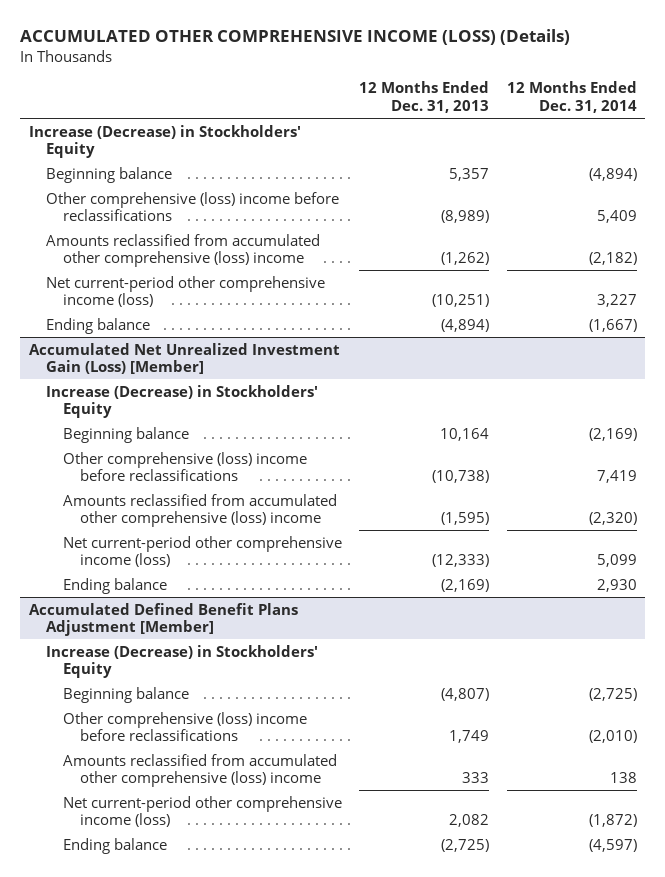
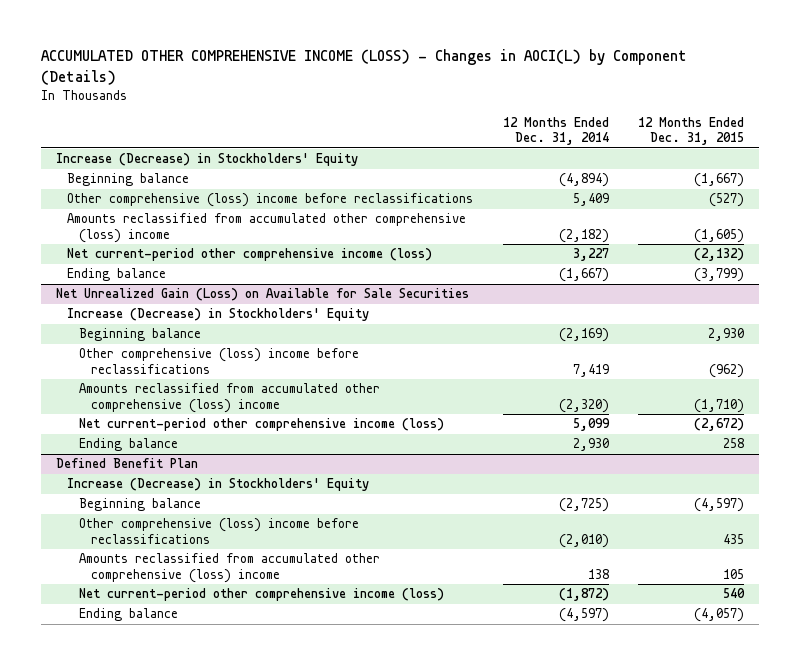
[20,29,571,46] ACCUMULATED OTHER COMPREHENSIVE INCOME (LOSS) (Details) -> [40,49,687,85] ACCUMULATED OTHER COMPREHENSIVE INCOME (LOSS) - Changes in AOCI(L) by Component (Details)
[359,81,490,113] 12 Months Ended Dec. 31, 2013 -> none
none -> [638,117,745,146] 12 Months Ended Dec. 31, 2015
[28,342,340,374] Accumulated Net Unrealized Investment Gain (Loss) [Member] -> [55,288,469,302] Net Unrealized Gain (Loss) on Available for Sale Securities
[28,602,298,636] Accumulated Defined Benefit Plans Adjustment [Member] -> [55,458,198,469] Defined Benefit Plan

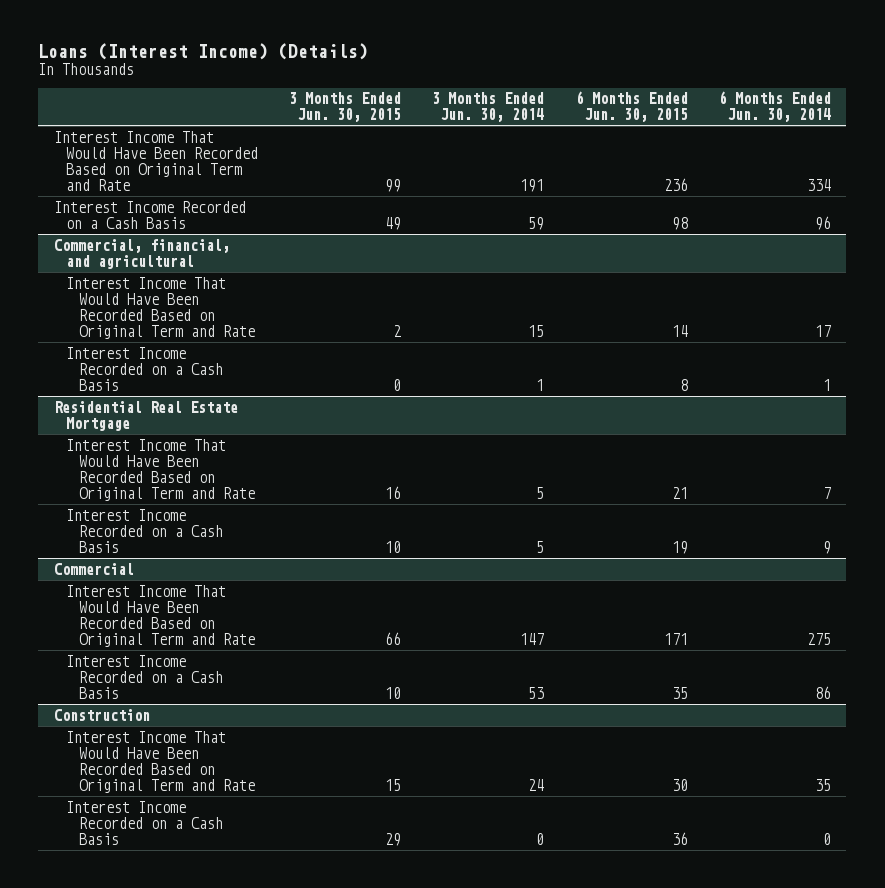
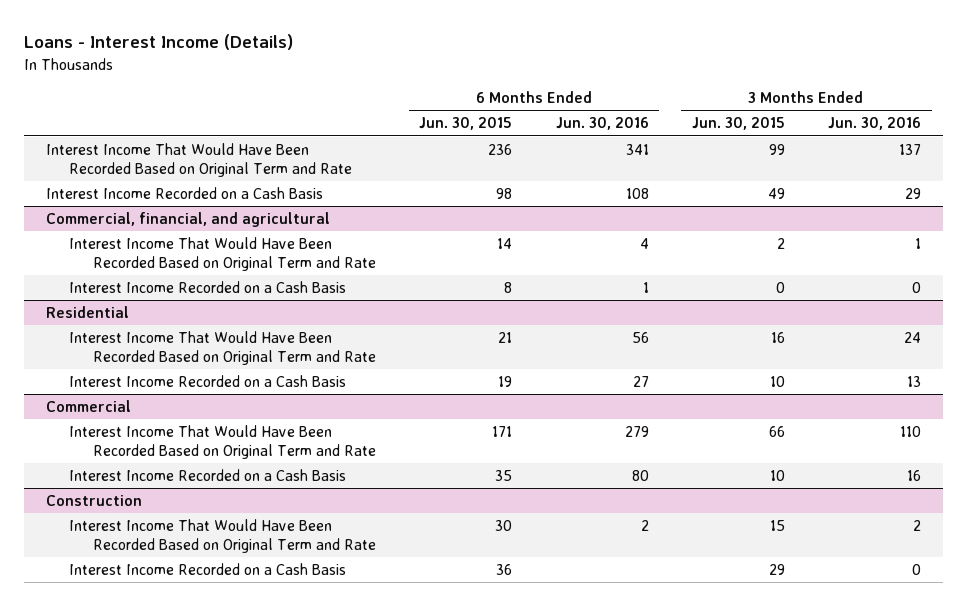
[38,42,369,60] Loans (Interest Income) (Details) -> [24,34,294,51] Loans - Interest Income (Details)
[432,92,545,123] 3 Months Ended Jun. 30, 2014 -> none
[718,91,831,123] 6 Months Ended Jun. 30, 2014 -> none
none -> [555,117,649,131] Jun. 30, 2016
none -> [828,117,922,131] Jun. 30, 2016
[53,400,238,431] Residential Real Estate Mortgage -> [45,305,129,318] Residential

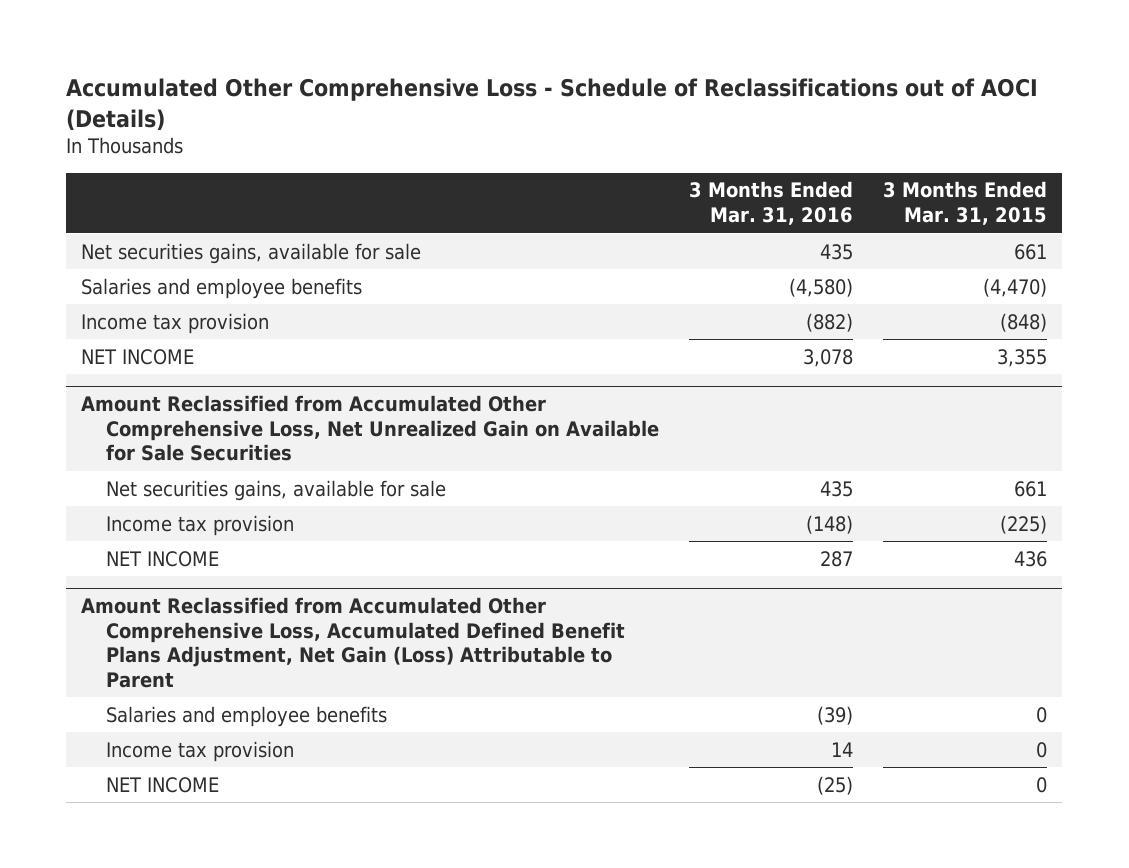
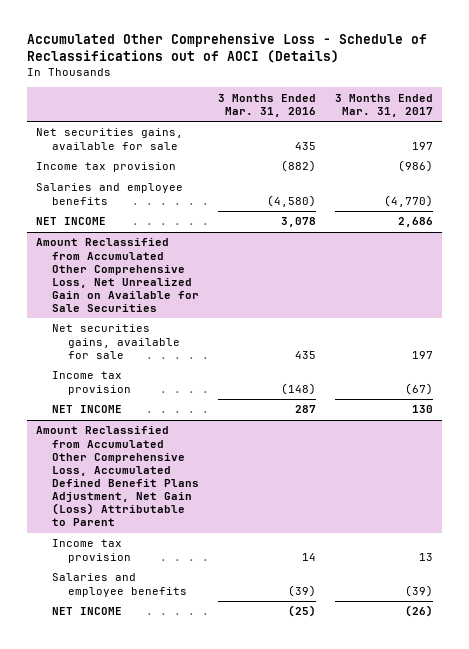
[883,181,1048,226] 3 Months Ended Mar. 31, 2015 -> none
none -> [334,93,433,117] 3 Months Ended Mar. 31, 2017
[81,277,363,299] Salaries and employee benefits -> [36,183,184,205] Salaries and employee benefits
[106,705,388,727] Salaries and employee benefits -> [52,573,188,597] Salaries and employee benefits

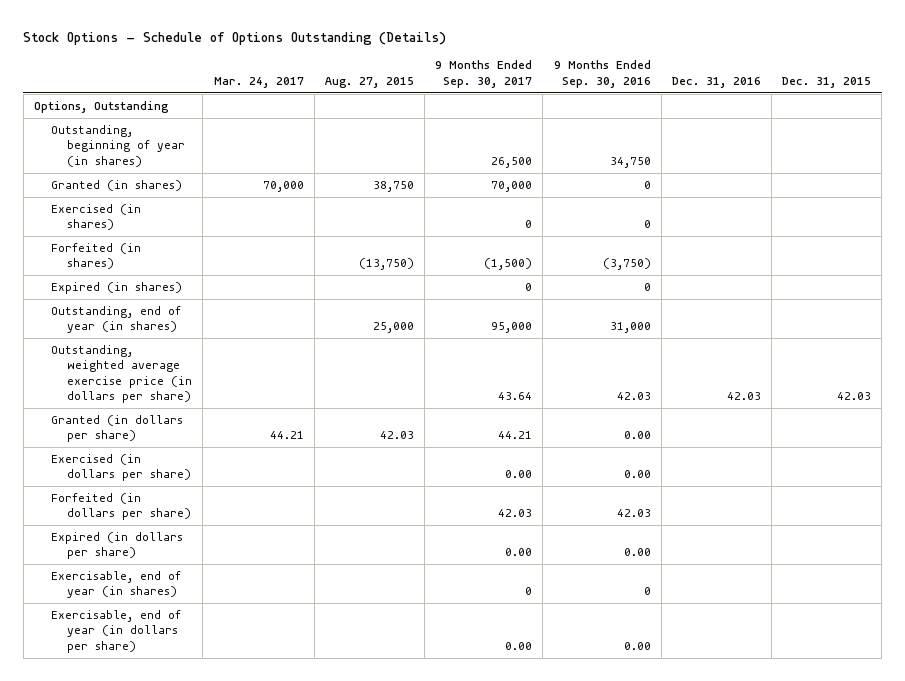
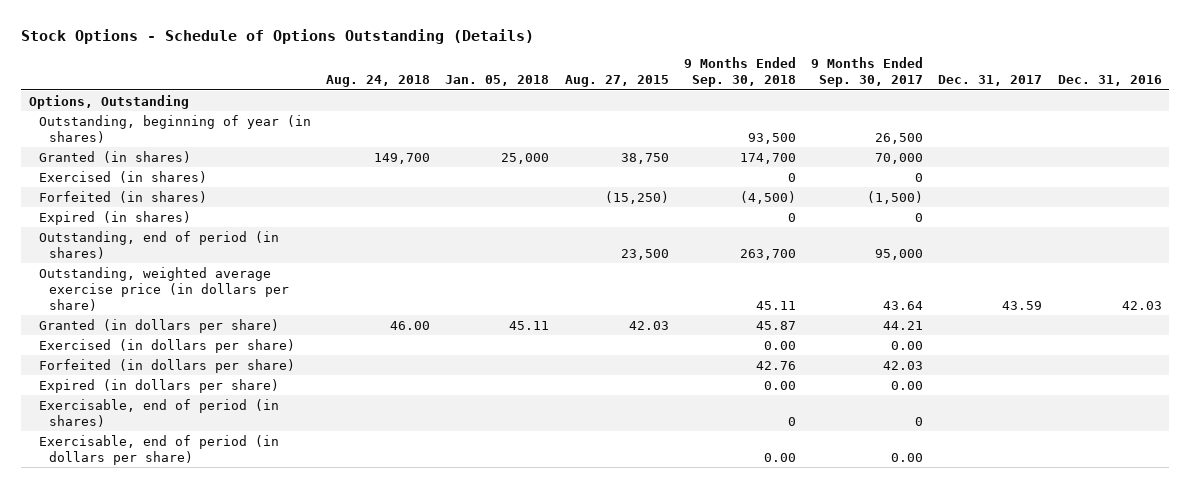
[213,76,304,88] Mar. 24, 2017 -> none
[553,60,651,88] 9 Months Ended Sep. 30, 2016 -> none
[782,76,872,88] Dec. 31, 2015 -> none
none -> [326,75,431,88] Aug. 24, 2018
none -> [445,75,550,87] Jan. 05, 2018
none -> [683,56,796,88] 9 Months Ended Sep. 30, 2018
none -> [938,75,1043,87] Dec. 31, 2017
[358,258,414,271] (13,750) -> [604,190,669,204] (15,250)
[50,306,181,334] Outstanding, end of year (in shares) -> [38,230,279,259] Outstanding, end of period (in shares)
[372,322,414,334] 25,000 -> [620,248,669,260] 23,500
[50,571,181,599] Exercisable, end of year (in shares) -> [38,398,279,427] Exercisable, end of period (in shares)
[50,610,181,653] Exercisable, end of year (in dollars per share) -> [38,434,279,465] Exercisable, end of period (in dollars per share)

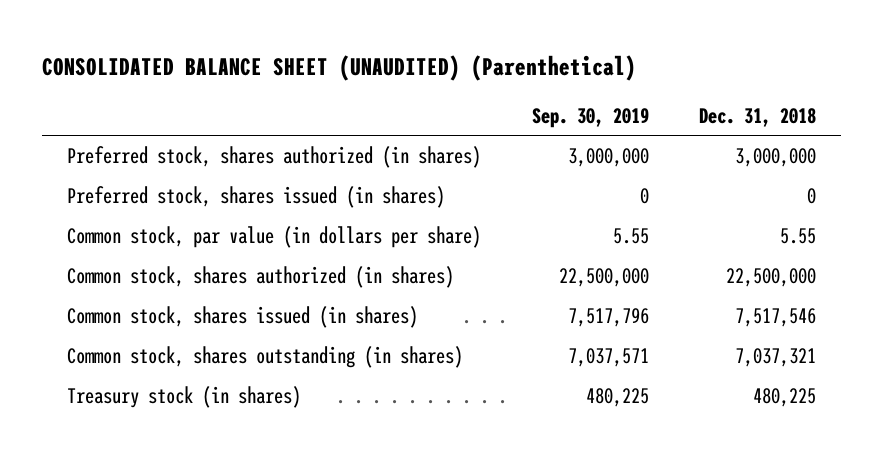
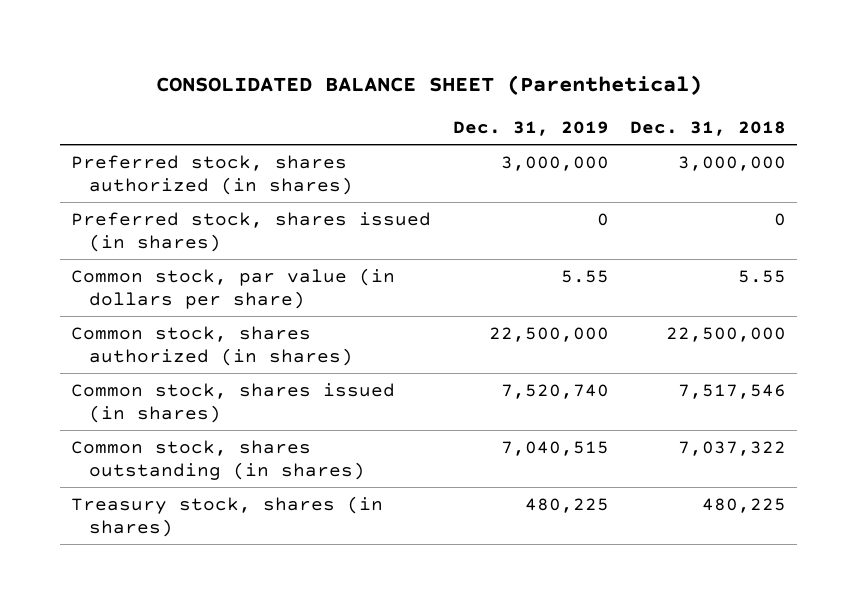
[42,54,637,81] CONSOLIDATED BALANCE SHEET (UNAUDITED) (Parenthetical) -> [155,74,702,95] CONSOLIDATED BALANCE SHEET (Parenthetical)
[531,107,649,128] Sep. 30, 2019 -> none
none -> [452,121,609,137] Dec. 31, 2019
[735,348,817,368] 7,037,321 -> [678,440,787,456] 7,037,322
[67,386,302,409] Treasury stock (in shares) -> [70,495,383,537] Treasury stock, shares (in shares)

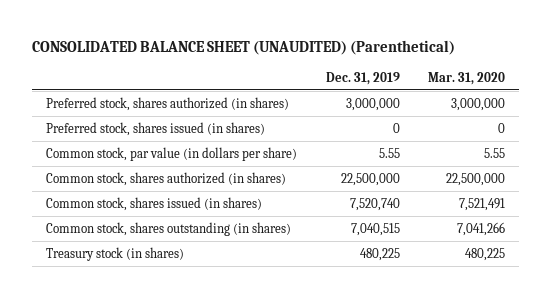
[155,74,702,95] CONSOLIDATED BALANCE SHEET (Parenthetical) -> [31,39,455,55] CONSOLIDATED BALANCE SHEET (UNAUDITED) (Parenthetical)
[630,121,787,137] Dec. 31, 2018 -> none
none -> [428,71,506,85] Mar. 31, 2020
[70,495,383,537] Treasury stock, shares (in shares) -> [45,246,184,261] Treasury stock (in shares)

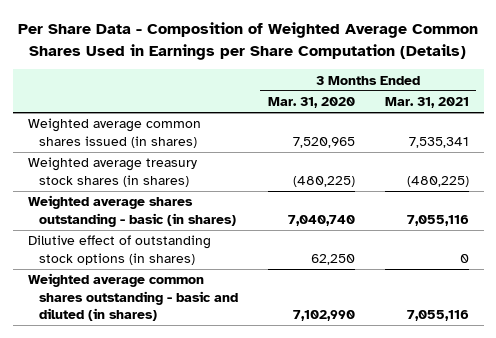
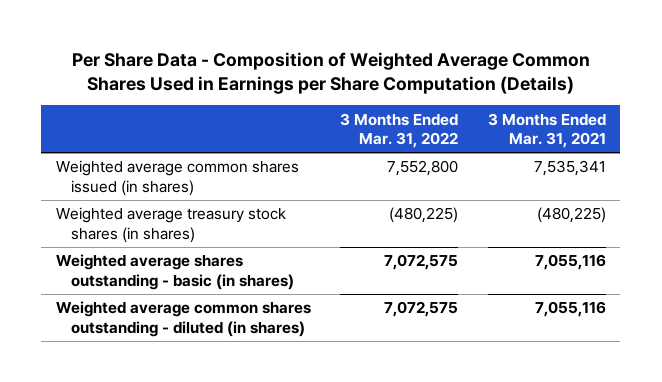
[267,97,355,109] Mar. 31, 2020 -> none
none -> [340,112,459,148] 3 Months Ended Mar. 31, 2022
[27,235,211,265] Dilutive effect of outstanding stock options (in shares) -> none
[27,273,238,321] Weighted average common shares outstanding - basic and diluted (in shares) -> [56,301,312,337] Weighted average common shares outstanding - diluted (in shares)

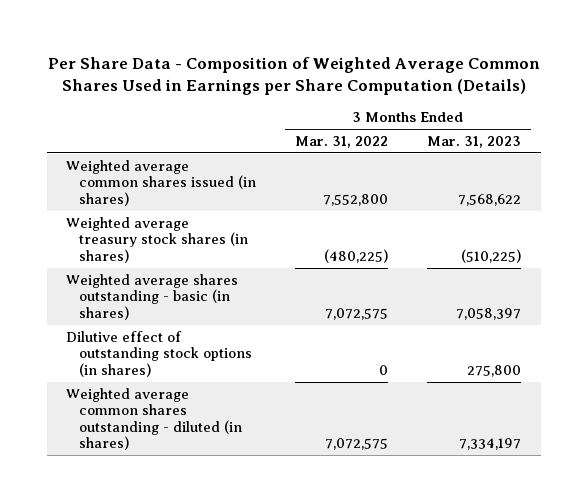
[487,112,606,148] 3 Months Ended Mar. 31, 2021 -> none
none -> [427,135,522,148] Mar. 31, 2023
none -> [66,330,252,377] Dilutive effect of outstanding stock options (in shares)

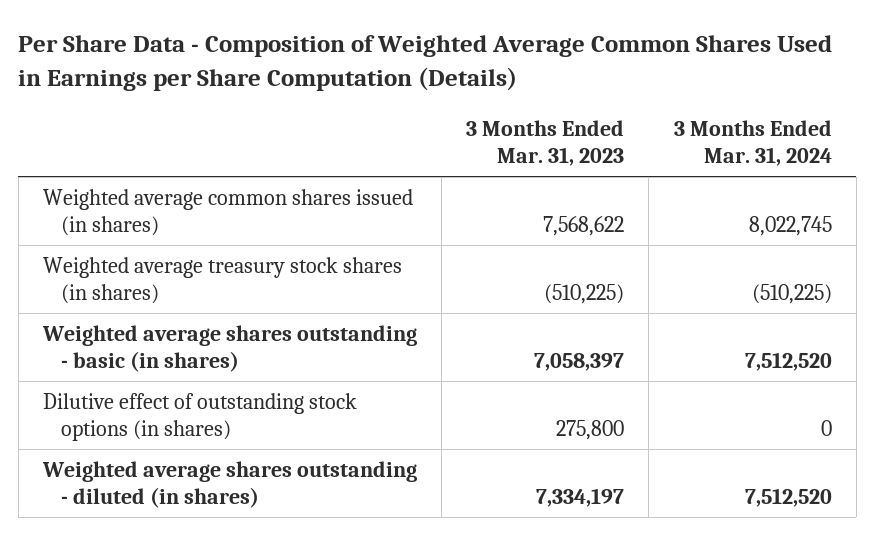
[295,135,389,148] Mar. 31, 2022 -> none
none -> [673,120,832,166] 3 Months Ended Mar. 31, 2024
[66,387,242,451] Weighted average common shares outstanding - diluted (in shares) -> [41,461,417,508] Weighted average shares outstanding - diluted (in shares)

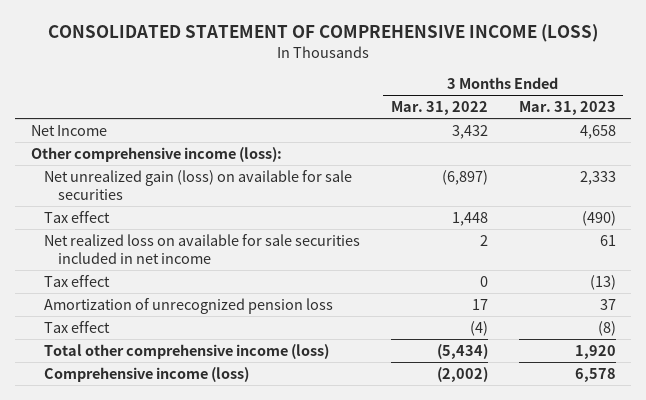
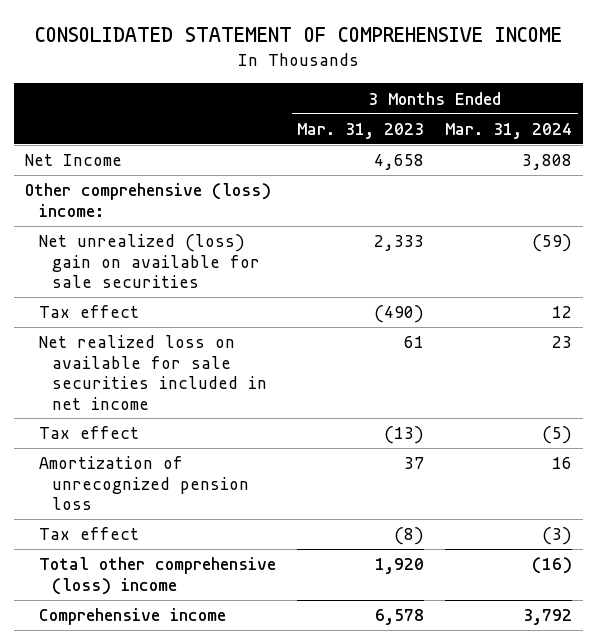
[48,24,599,43] CONSOLIDATED STATEMENT OF COMPREHENSIVE INCOME (LOSS) -> [34,26,562,42] CONSOLIDATED STATEMENT OF COMPREHENSIVE INCOME
[390,101,488,116] Mar. 31, 2022 -> none
none -> [445,122,573,139] Mar. 31, 2024
[30,146,282,162] Other comprehensive income (loss): -> [25,183,272,217] Other comprehensive (loss) income:
[44,169,353,200] Net unrealized gain (loss) on available for sale securities -> [38,234,261,289] Net unrealized (loss) gain on available for sale securities
[44,343,330,359] Total other comprehensive income (loss) -> [38,557,276,595] Total other comprehensive (loss) income
[44,366,250,382] Comprehensive income (loss) -> [38,608,226,626] Comprehensive income

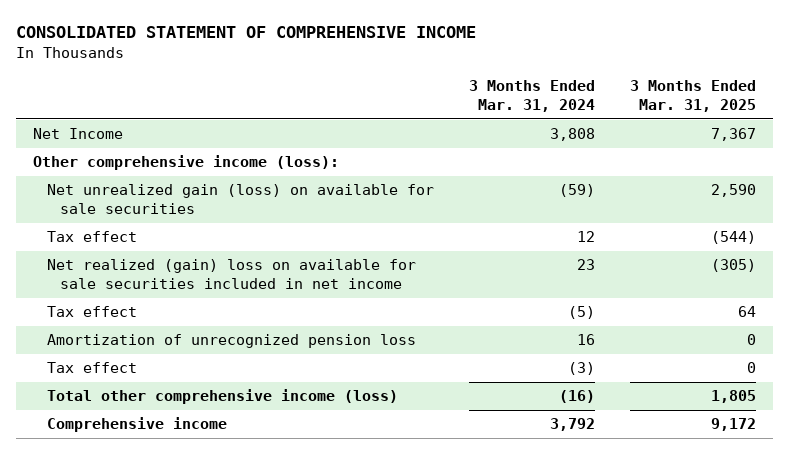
[296,122,424,139] Mar. 31, 2023 -> none
none -> [629,80,756,112] 3 Months Ended Mar. 31, 2025
[25,183,272,217] Other comprehensive (loss) income: -> [33,155,340,171] Other comprehensive income (loss):
[38,234,261,289] Net unrealized (loss) gain on available for sale securities -> [46,184,434,214] Net unrealized gain (loss) on available for sale securities
[38,335,268,410] Net realized loss on available for sale securities included in net income -> [46,259,416,289] Net realized (gain) loss on available for sale securities included in net income
[38,557,276,595] Total other comprehensive (loss) income -> [46,389,398,405] Total other comprehensive income (loss)

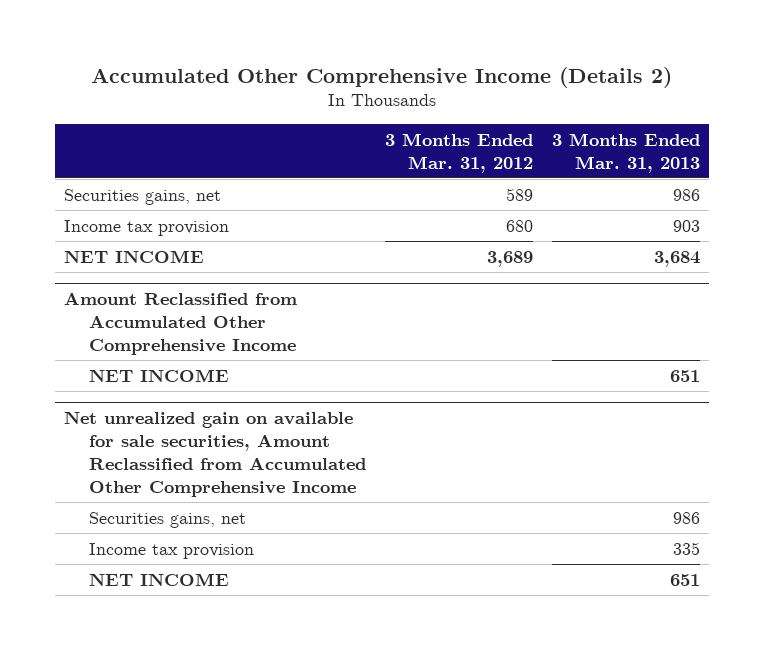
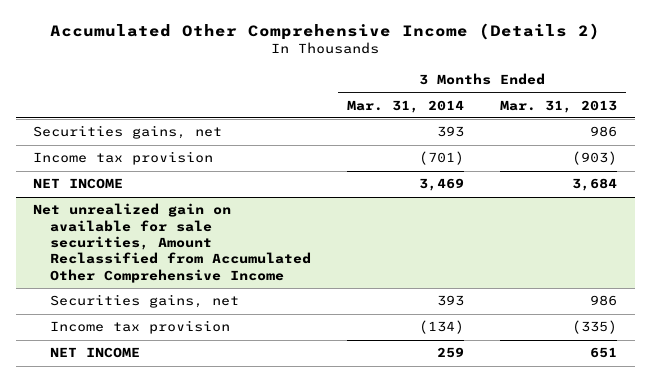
[384,132,533,173] 3 Months Ended Mar. 31, 2012 -> none
none -> [347,99,465,113] Mar. 31, 2014
[672,219,700,232] 903 -> [571,151,617,166] (903)
[64,291,298,355] Amount Reclassified from Accumulated Other Comprehensive Income -> none
[88,368,229,382] NET INCOME -> none
[672,541,700,555] 335 -> [571,320,617,335] (335)

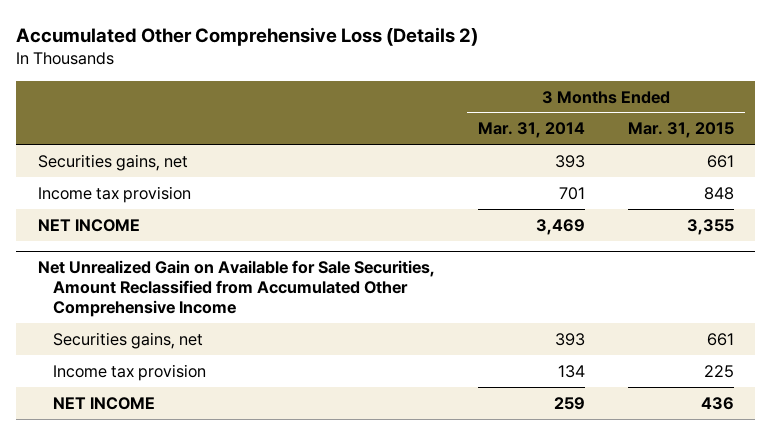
[50,22,601,40] Accumulated Other Comprehensive Income (Details 2) -> [16,27,479,47] Accumulated Other Comprehensive Loss (Details 2)
[499,99,617,113] Mar. 31, 2013 -> none
none -> [627,122,734,139] Mar. 31, 2015
[419,151,465,166] (701) -> [558,186,585,200] 701
[33,203,312,283] Net unrealized gain on available for sale securities, Amount Reclassified from Accumulated Other Comprehensive Income -> [37,259,435,318] Net Unrealized Gain on Available for Sale Securities, Amount Reclassified from Accumulated Other Comprehensive Income
[419,320,465,335] (134) -> [557,364,585,378] 134

